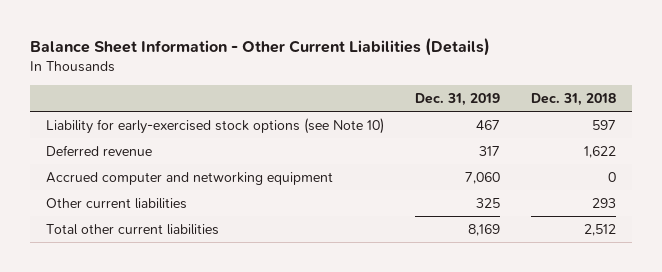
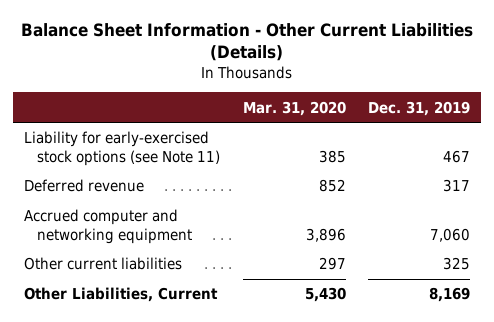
[530,92,616,106] Dec. 31, 2018 -> none
none -> [242,100,346,116] Mar. 31, 2020
[45,117,384,134] Liability for early-exercised stock options (see Note 10) -> [24,131,221,166] Liability for early-exercised stock options (see Note 11)
[45,223,219,235] Total other current liabilities -> [24,287,219,303] Other Liabilities, Current

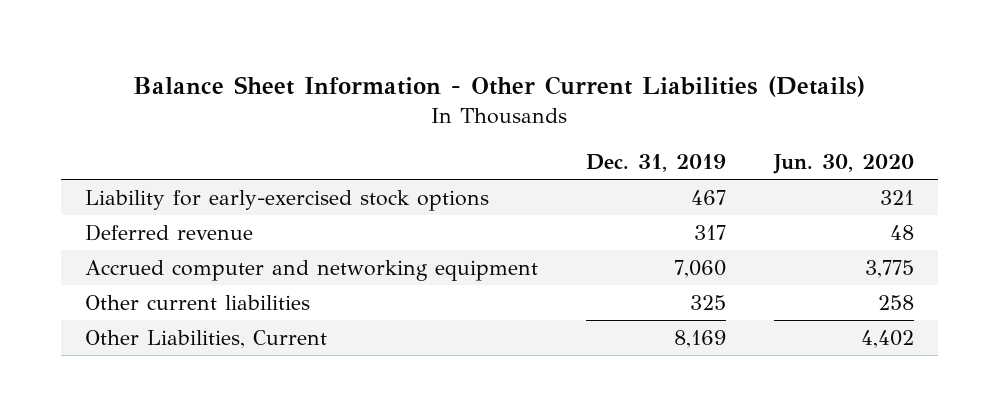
[242,100,346,116] Mar. 31, 2020 -> none
none -> [772,154,914,175] Jun. 30, 2020
[24,131,221,166] Liability for early-exercised stock options (see Note 11) -> [84,189,489,211] Liability for early-exercised stock options

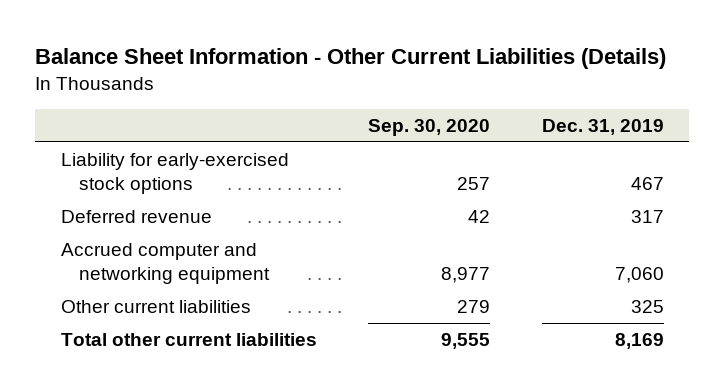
[772,154,914,175] Jun. 30, 2020 -> none
none -> [368,119,491,137] Sep. 30, 2020
[84,329,327,348] Other Liabilities, Current -> [60,333,317,347] Total other current liabilities

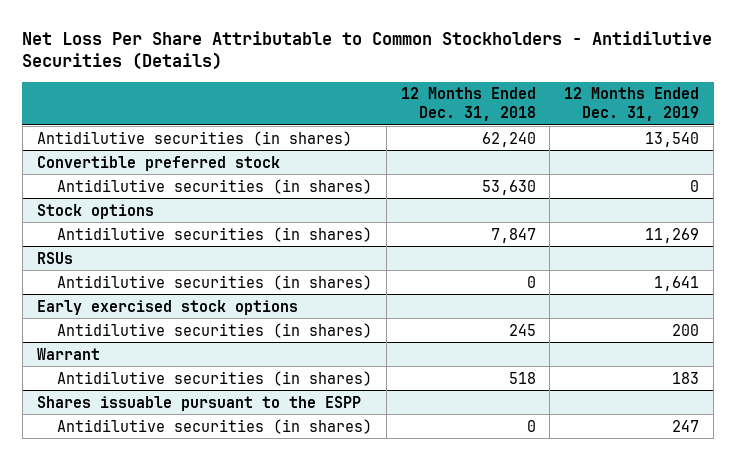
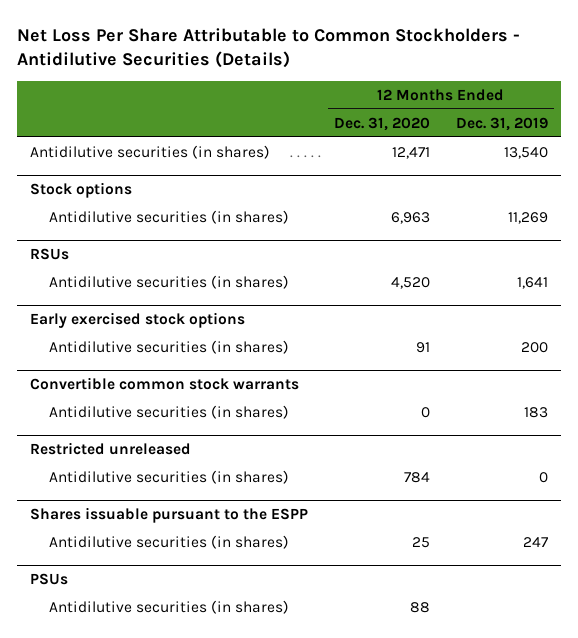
[400,87,536,121] 12 Months Ended Dec. 31, 2018 -> none
none -> [333,116,430,131] Dec. 31, 2020
[36,155,280,171] Convertible preferred stock -> none
[56,178,372,194] Antidilutive securities (in shares) -> none
[36,347,100,360] Warrant -> [30,377,300,391] Convertible common stock warrants
none -> [30,442,192,456] Restricted unreleased
none -> [49,469,290,484] Antidilutive securities (in shares)
none -> [30,573,69,586] PSUs
none -> [49,599,290,614] Antidilutive securities (in shares)

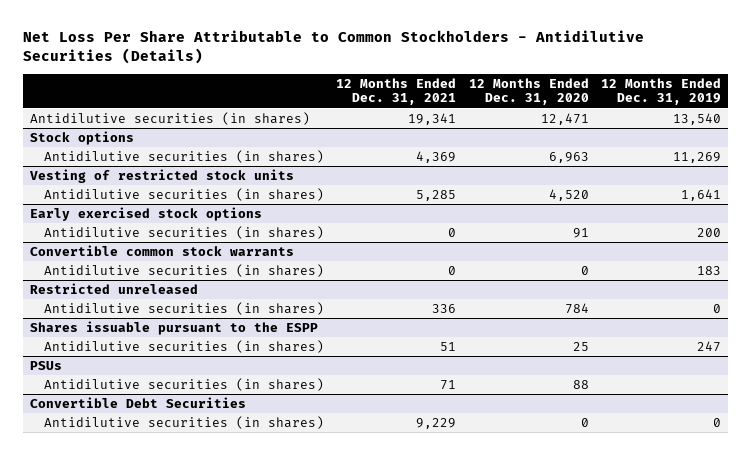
none -> [336,77,457,106] 12 Months Ended Dec. 31, 2021
[30,248,70,261] RSUs -> [29,168,294,183] Vesting of restricted stock units
none -> [29,396,246,408] Convertible Debt Securities
none -> [43,415,324,429] Antidilutive securities (in shares)

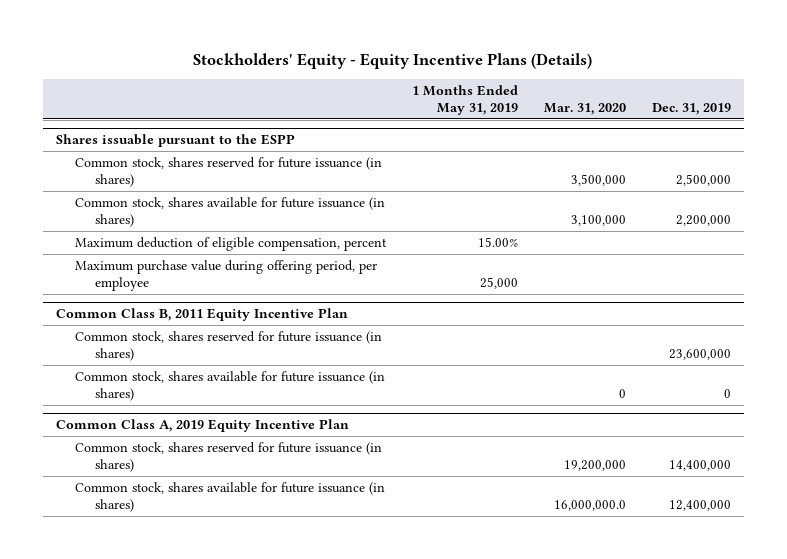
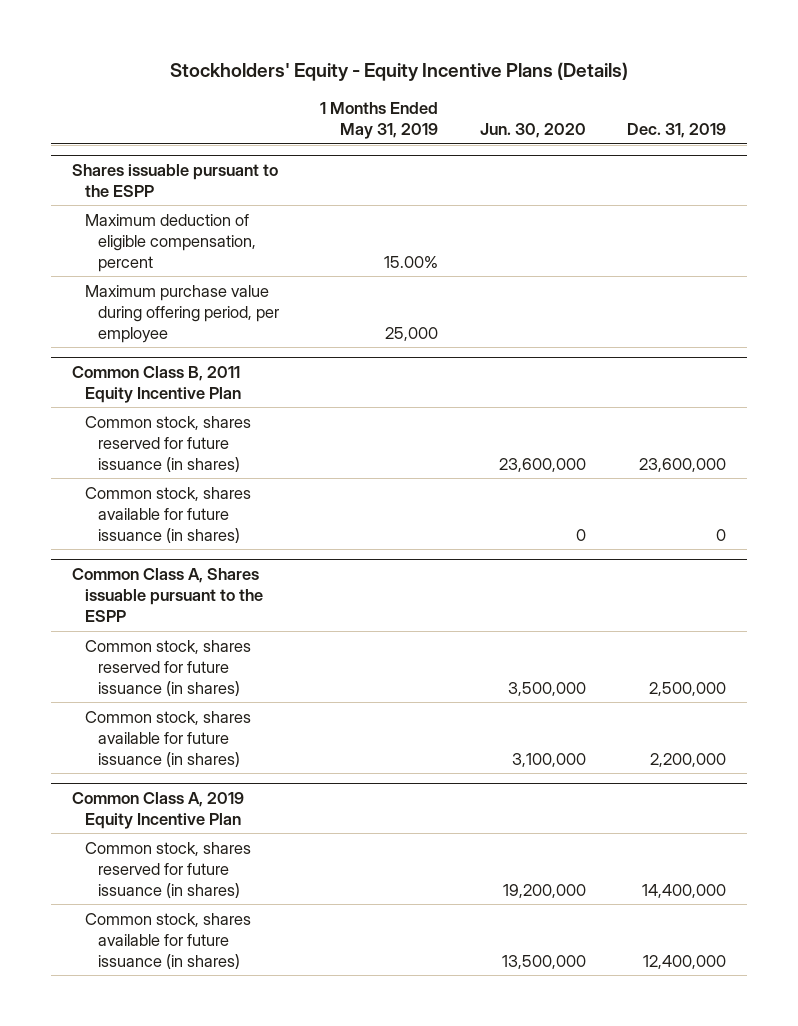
[544,102,627,115] Mar. 31, 2020 -> none
none -> [479,123,586,139] Jun. 30, 2020
[75,157,383,187] Common stock, shares reserved for future issuance (in shares) -> none
[75,197,386,227] Common stock, shares available for future issuance (in shares) -> none
none -> [71,568,263,623] Common Class A, Shares issuable pursuant to the ESPP
none -> [84,639,251,696] Common stock, shares reserved for future issuance (in shares)
none -> [84,710,251,767] Common stock, shares available for future issuance (in shares)

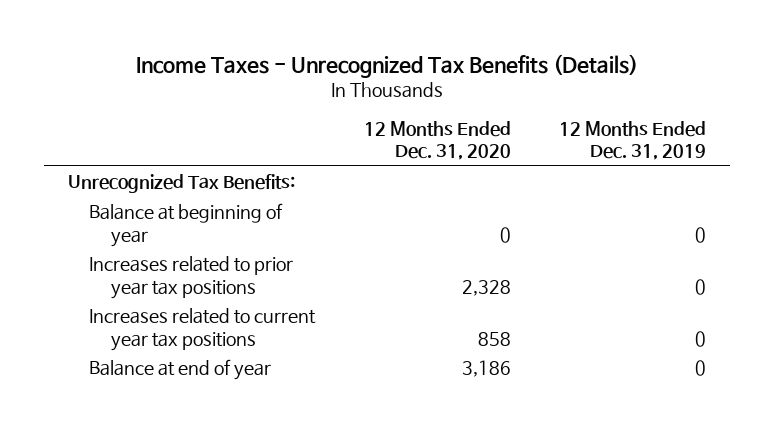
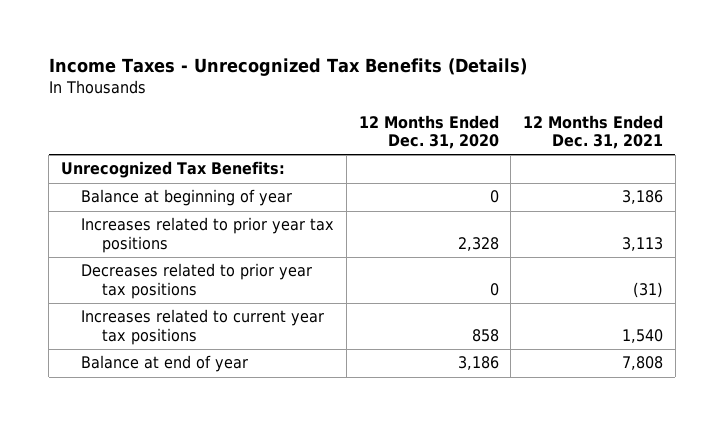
[558,121,706,161] 12 Months Ended Dec. 31, 2019 -> none
none -> [523,114,664,149] 12 Months Ended Dec. 31, 2021
none -> [81,263,313,299] Decreases related to prior year tax positions

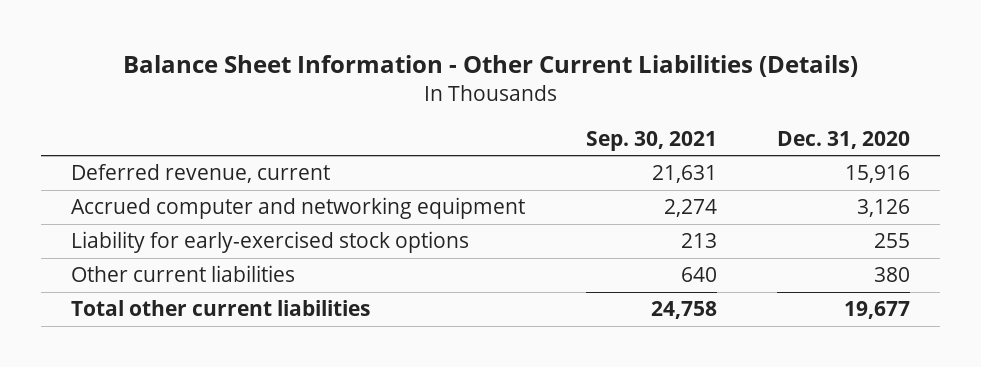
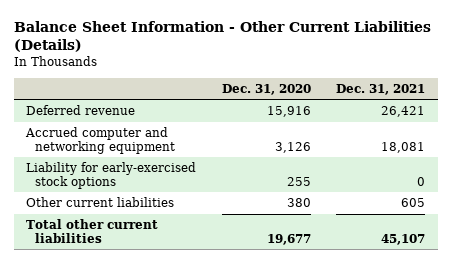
[585,130,717,151] Sep. 30, 2021 -> none
none -> [336,83,426,95] Dec. 31, 2021
[71,164,331,184] Deferred revenue, current -> [26,105,136,116] Deferred revenue

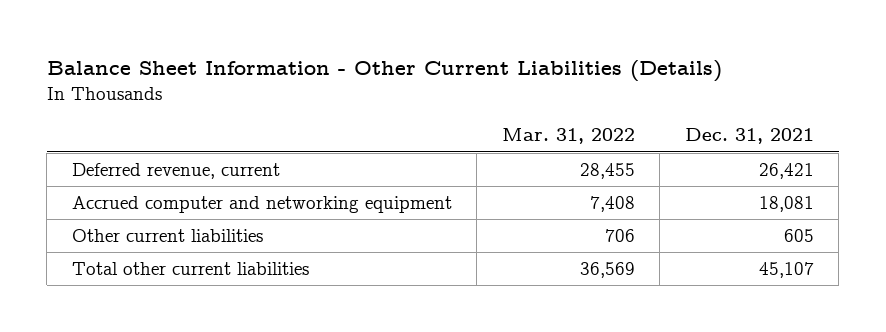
[221,83,311,95] Dec. 31, 2020 -> none
none -> [501,128,635,145] Mar. 31, 2022
[26,105,136,116] Deferred revenue -> [71,163,280,180] Deferred revenue, current
[26,162,197,189] Liability for early-exercised stock options -> none

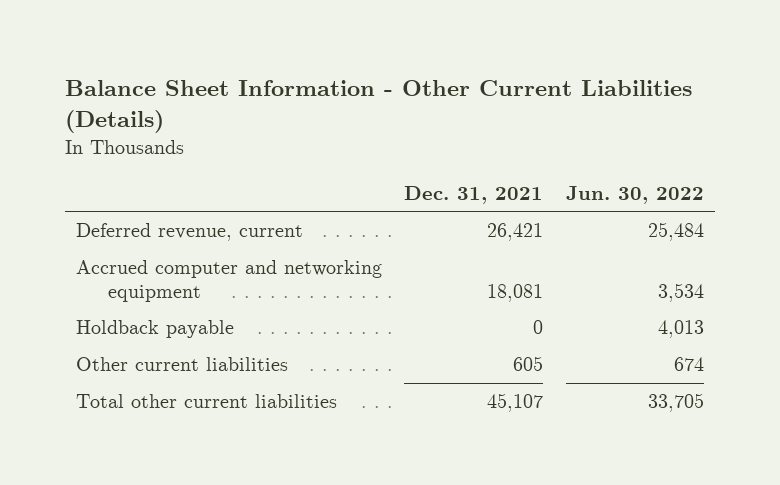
[501,128,635,145] Mar. 31, 2022 -> none
none -> [565,185,704,204] Jun. 30, 2022
none -> [76,320,235,339] Holdback payable

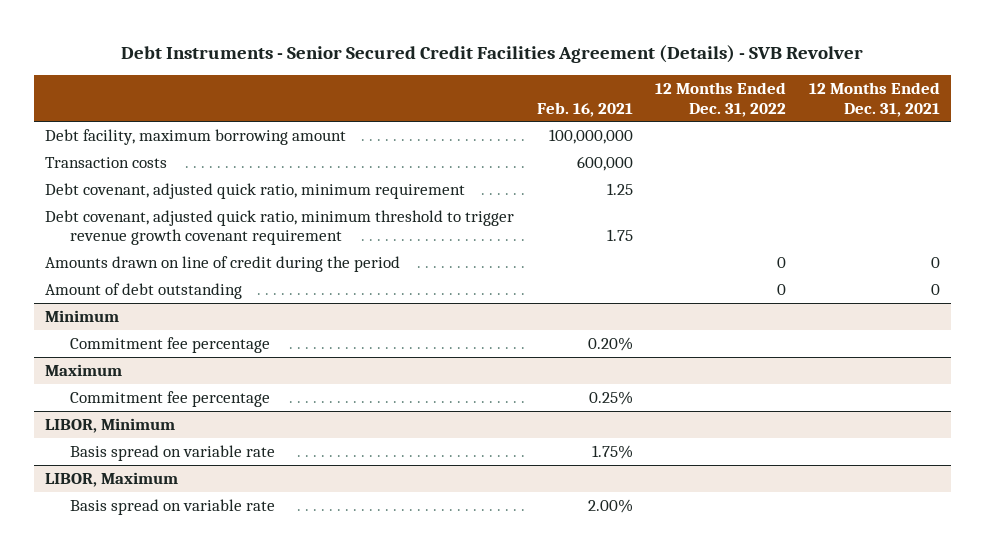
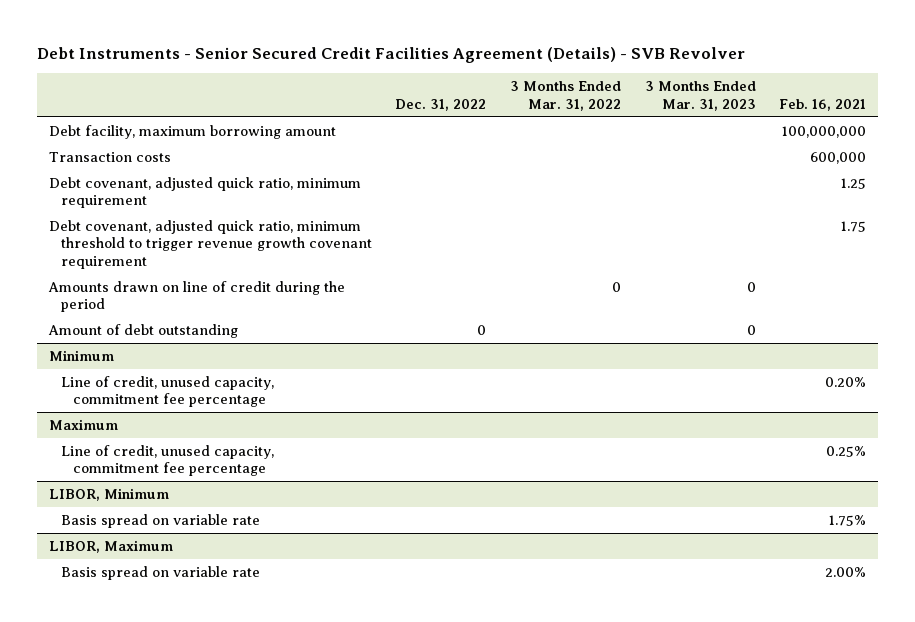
[655,82,787,117] 12 Months Ended Dec. 31, 2022 -> none
[808,82,940,117] 12 Months Ended Dec. 31, 2021 -> none
none -> [395,98,487,111] Dec. 31, 2022
none -> [509,81,621,111] 3 Months Ended Mar. 31, 2022
none -> [644,81,756,111] 3 Months Ended Mar. 31, 2023
[69,336,270,353] Commitment fee percentage -> [60,375,274,408] Line of credit, unused capacity, commitment fee percentage
[69,390,270,407] Commitment fee percentage -> [60,444,274,477] Line of credit, unused capacity, commitment fee percentage

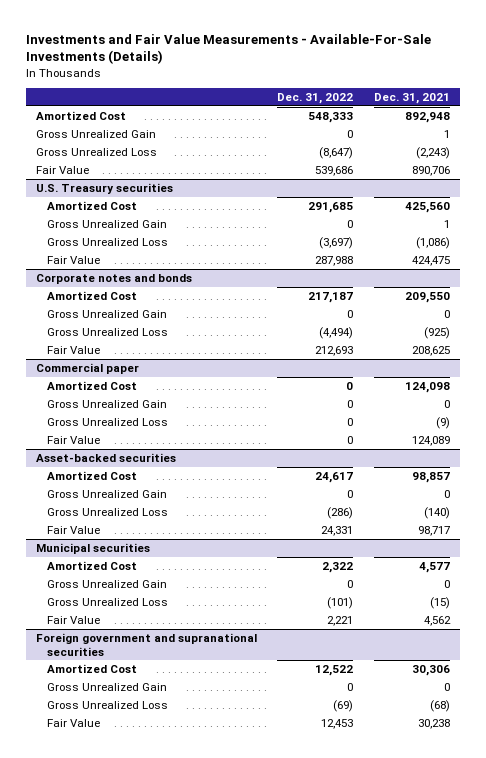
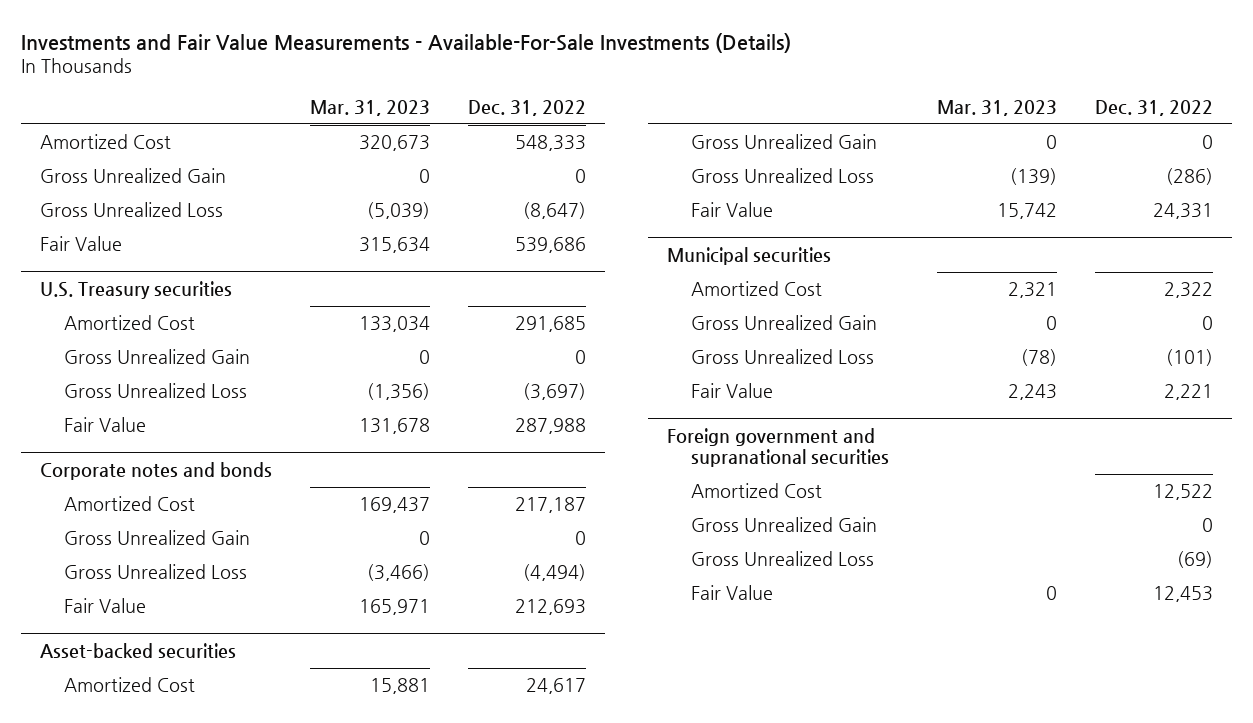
[373,92,450,104] Dec. 31, 2021 -> none
none -> [309,99,430,116] Mar. 31, 2023
[35,362,139,374] Commercial paper -> none
[47,380,138,390] Amortized Cost -> none
[47,399,168,408] Gross Unrealized Gain -> none
[47,417,169,426] Gross Unrealized Loss -> none
[47,435,101,444] Fair Value -> none

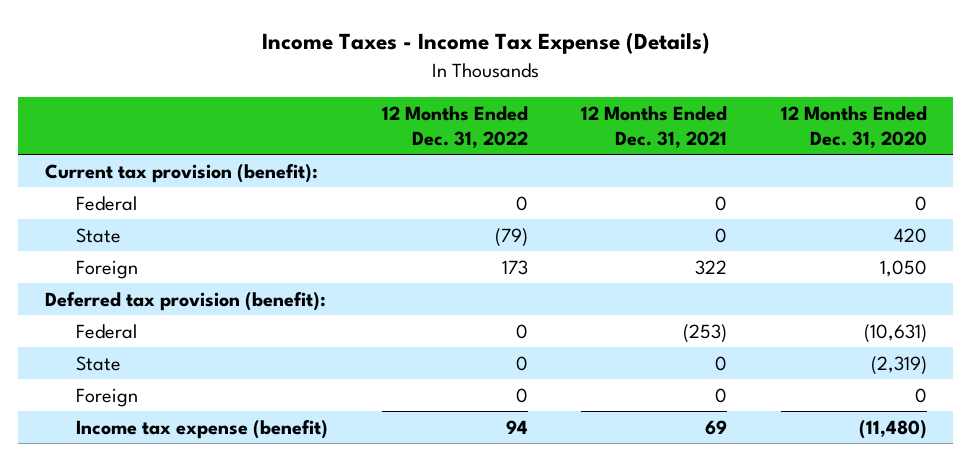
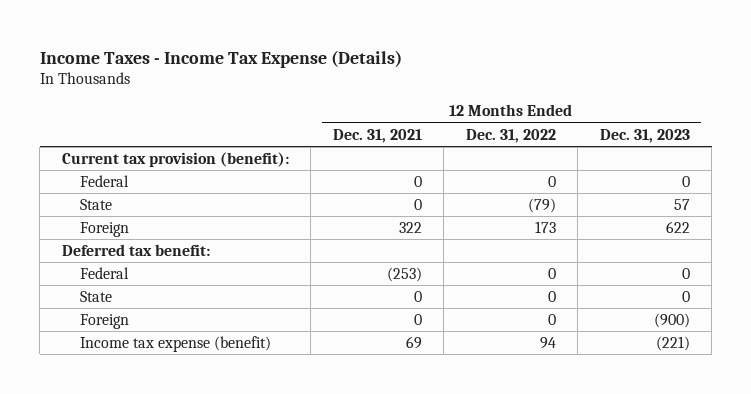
[780,105,927,148] 12 Months Ended Dec. 31, 2020 -> none
none -> [599,128,690,143] Dec. 31, 2023
[44,291,326,311] Deferred tax provision (benefit): -> [61,243,210,256] Deferred tax benefit:

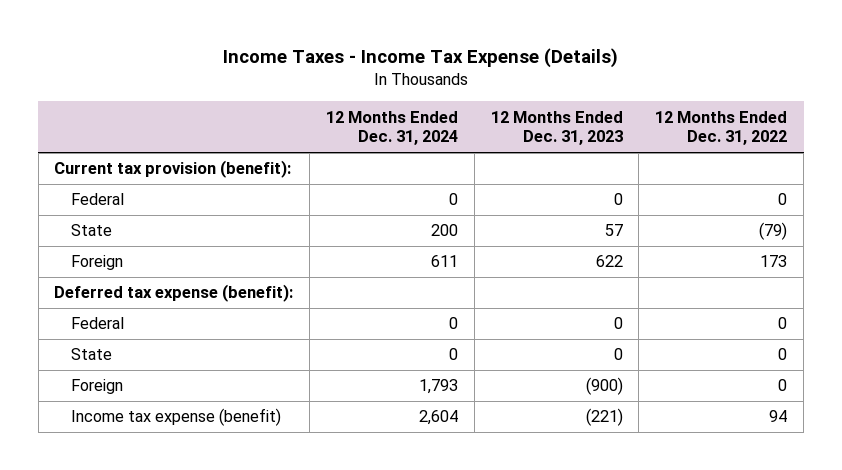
[332,128,422,143] Dec. 31, 2021 -> none
none -> [325,110,458,146] 12 Months Ended Dec. 31, 2024
[61,243,210,256] Deferred tax benefit: -> [54,284,294,303] Deferred tax expense (benefit):

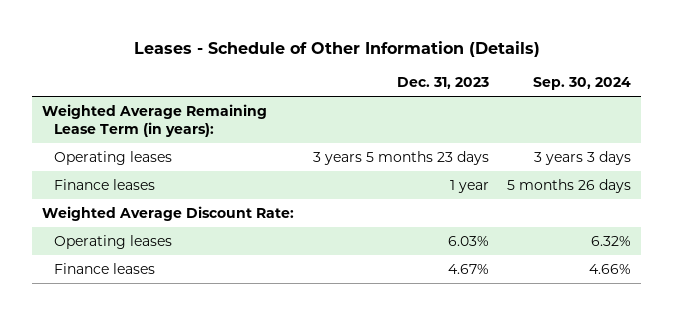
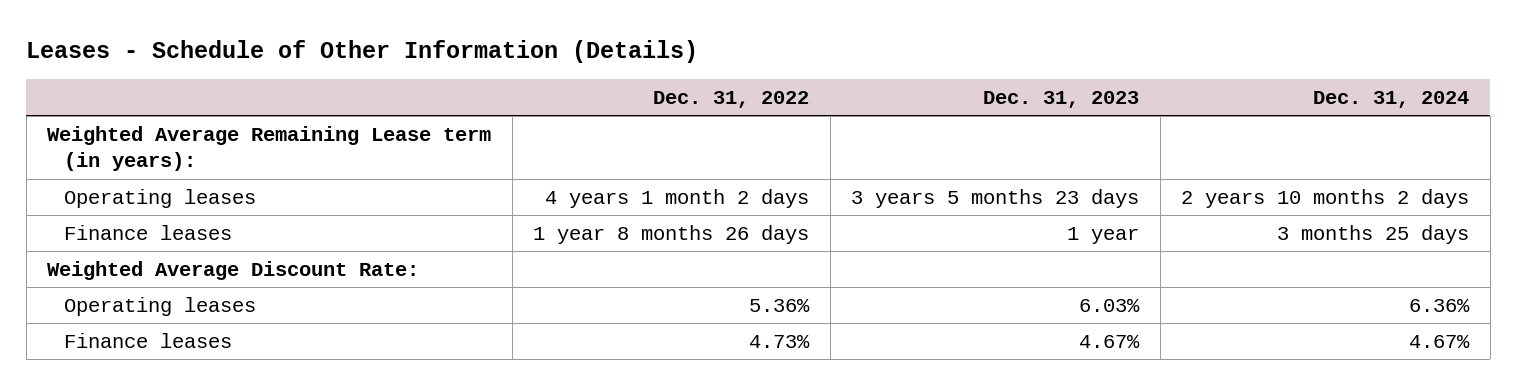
[533,77,632,91] Sep. 30, 2024 -> none
none -> [653,90,810,108] Dec. 31, 2022
none -> [1313,90,1470,108] Dec. 31, 2024
[41,103,267,138] Weighted Average Remaining Lease Term (in years): -> [47,125,492,172] Weighted Average Remaining Lease term (in years):

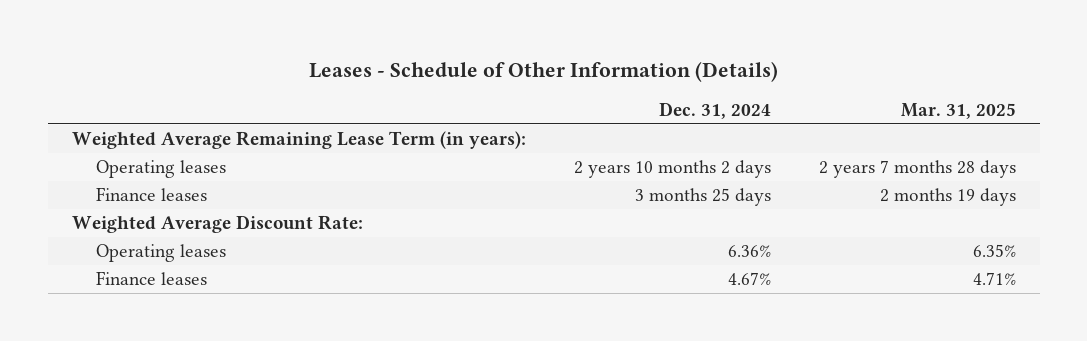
[653,90,810,108] Dec. 31, 2022 -> none
[983,90,1140,108] Dec. 31, 2023 -> none
none -> [900,102,1016,119] Mar. 31, 2025
[47,125,492,172] Weighted Average Remaining Lease term (in years): -> [71,131,526,150] Weighted Average Remaining Lease Term (in years):

